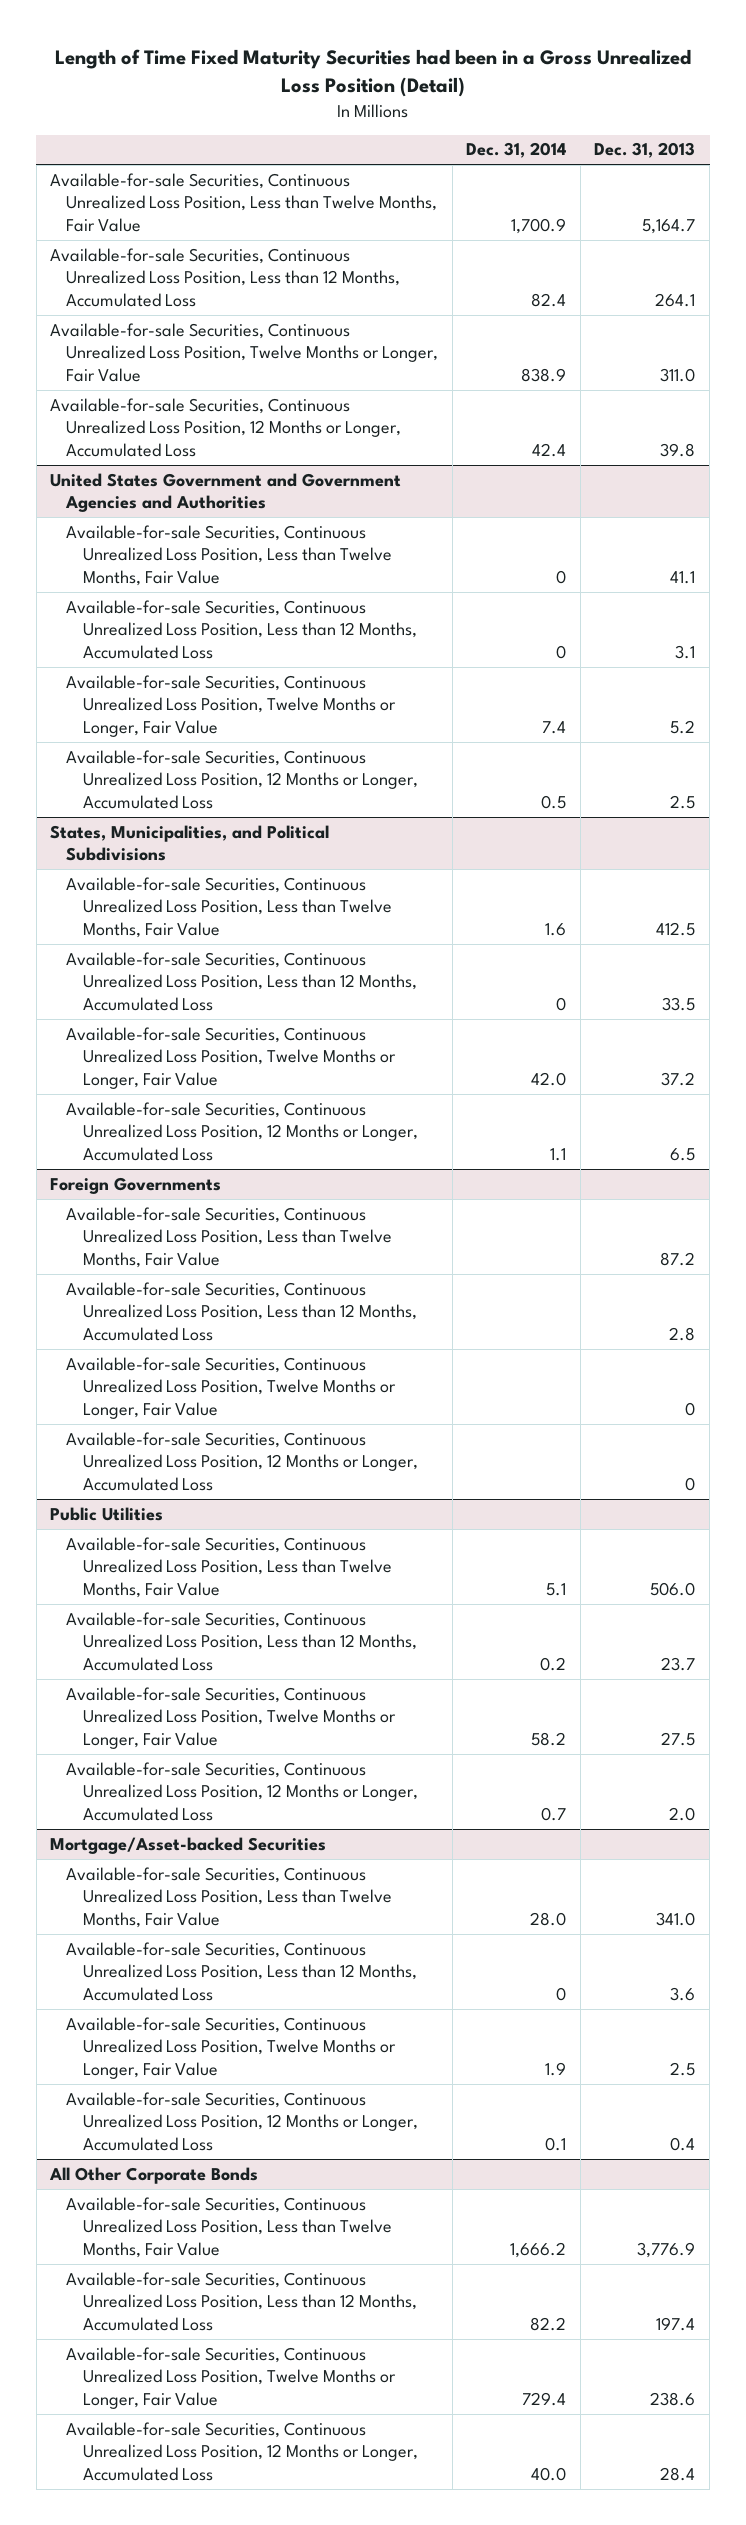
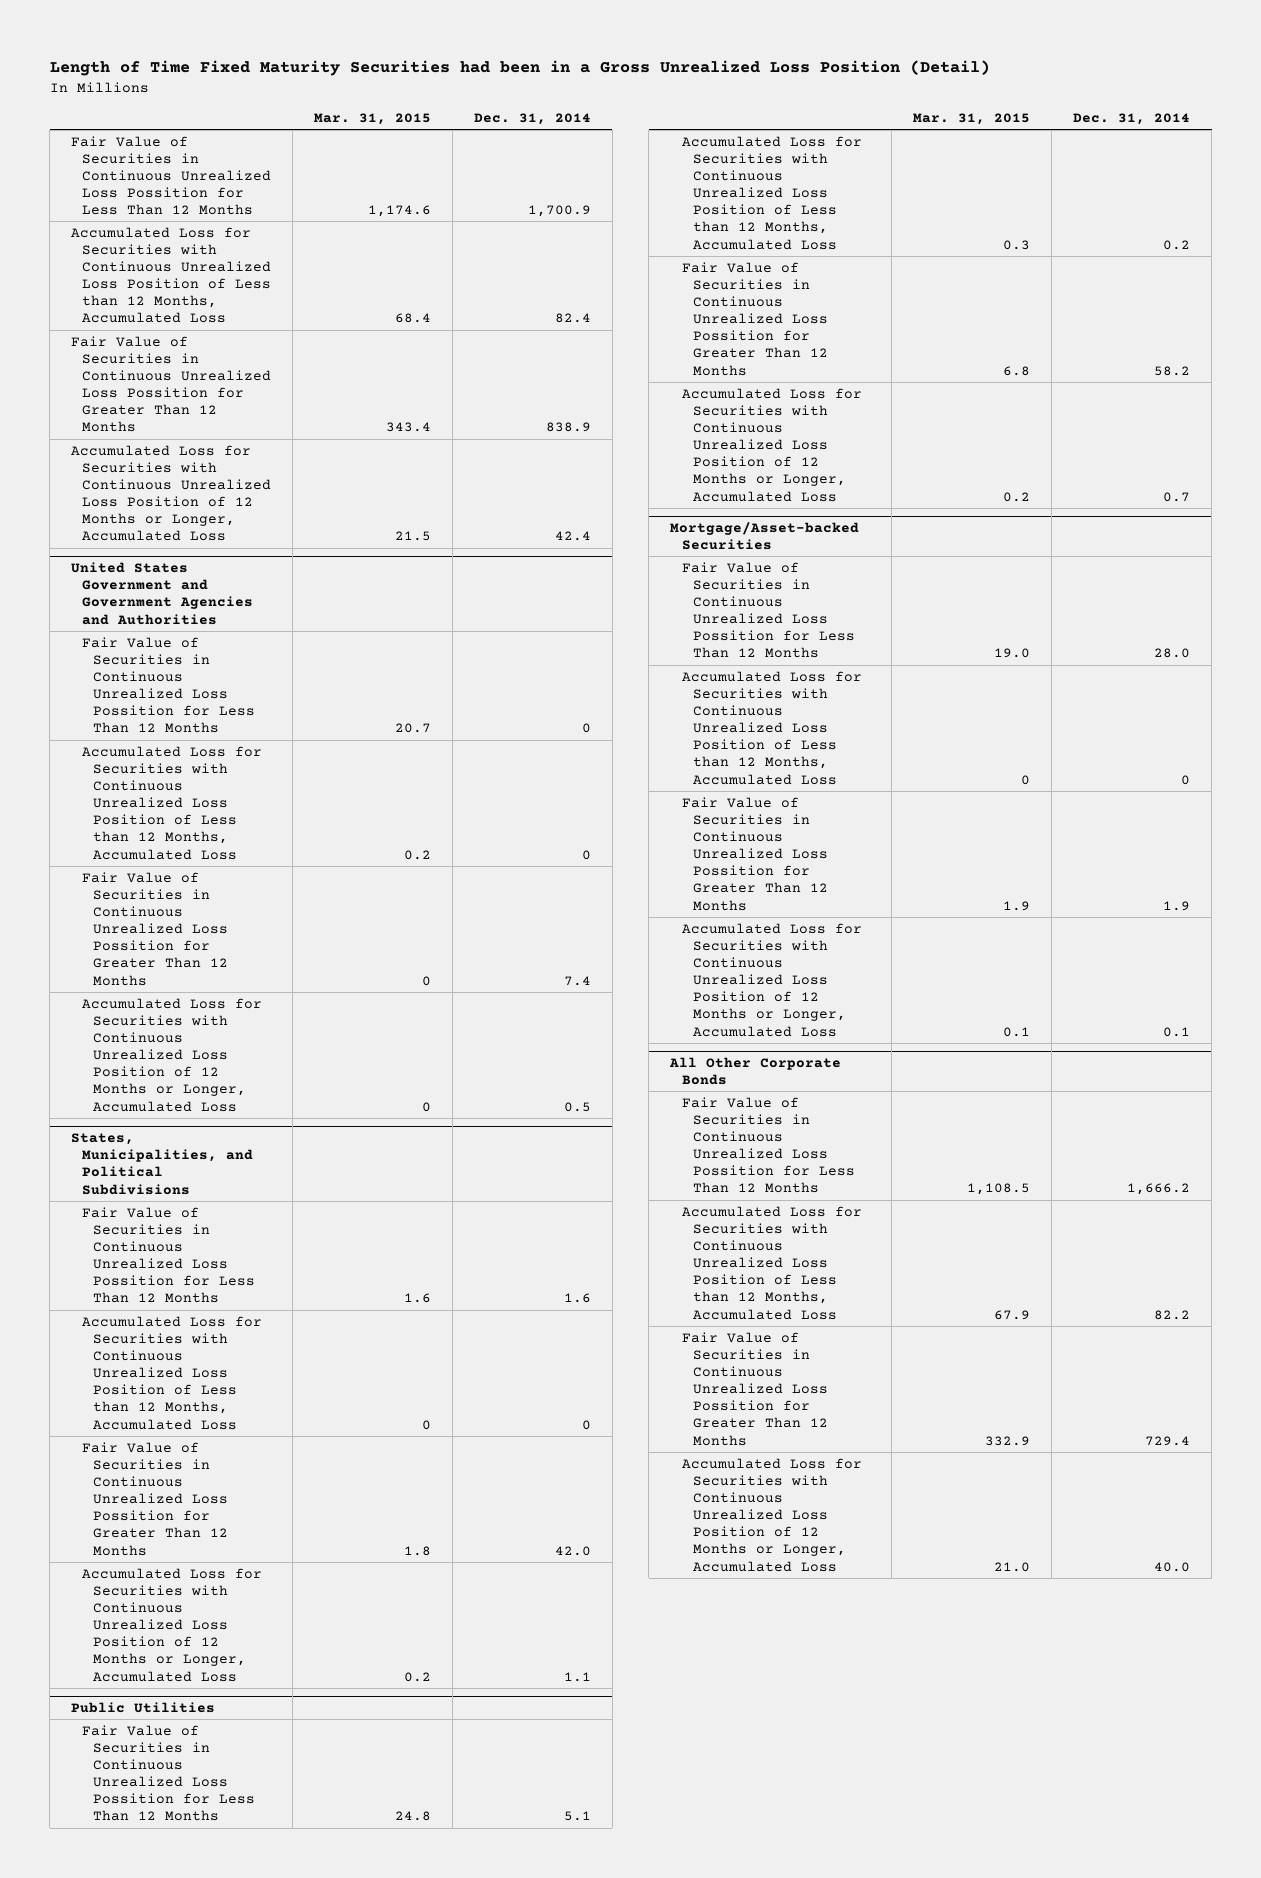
[594,142,696,159] Dec. 31, 2013 -> none
none -> [314,113,432,126] Mar. 31, 2015
[50,172,438,233] Available-for-sale Securities, Continuous Unrealized Loss Position, Less than Twelve Months, Fair Value -> [70,135,272,216] Fair Value of Securities in Continuous Unrealized Loss Possition for Less Than 12 Months
[50,247,401,308] Available-for-sale Securities, Continuous Unrealized Loss Position, Less than 12 Months, Accumulated Loss -> [70,226,272,324] Accumulated Loss for Securities with Continuous Unrealized Loss Position of Less than 12 Months, Accumulated Loss
[50,322,439,383] Available-for-sale Securities, Continuous Unrealized Loss Position, Twelve Months or Longer, Fair Value -> [70,335,272,433] Fair Value of Securities in Continuous Unrealized Loss Possition for Greater Than 12 Months
[50,397,402,458] Available-for-sale Securities, Continuous Unrealized Loss Position, 12 Months or Longer, Accumulated Loss -> [70,444,272,542] Accumulated Loss for Securities with Continuous Unrealized Loss Position of 12 Months or Longer, Accumulated Loss
[66,524,392,587] Available-for-sale Securities, Continuous Unrealized Loss Position, Less than Twelve Months, Fair Value -> [82,636,256,734] Fair Value of Securities in Continuous Unrealized Loss Possition for Less Than 12 Months
[66,599,417,660] Available-for-sale Securities, Continuous Unrealized Loss Position, Less than 12 Months, Accumulated Loss -> [82,745,263,860] Accumulated Loss for Securities with Continuous Unrealized Loss Position of Less than 12 Months, Accumulated Loss
[66,674,396,738] Available-for-sale Securities, Continuous Unrealized Loss Position, Twelve Months or Longer, Fair Value -> [82,871,229,986] Fair Value of Securities in Continuous Unrealized Loss Possition for Greater Than 12 Months
[66,749,418,810] Available-for-sale Securities, Continuous Unrealized Loss Position, 12 Months or Longer, Accumulated Loss -> [82,997,263,1112] Accumulated Loss for Securities with Continuous Unrealized Loss Position of 12 Months or Longer, Accumulated Loss
[50,1176,222,1194] Foreign Governments -> none
[66,1206,392,1269] Available-for-sale Securities, Continuous Unrealized Loss Position, Less than Twelve Months, Fair Value -> none
[66,1281,417,1342] Available-for-sale Securities, Continuous Unrealized Loss Position, Less than 12 Months, Accumulated Loss -> none
[66,1356,396,1420] Available-for-sale Securities, Continuous Unrealized Loss Position, Twelve Months or Longer, Fair Value -> none
[66,1431,418,1492] Available-for-sale Securities, Continuous Unrealized Loss Position, 12 Months or Longer, Accumulated Loss -> none
[66,876,392,939] Available-for-sale Securities, Continuous Unrealized Loss Position, Less than Twelve Months, Fair Value -> [82,1206,256,1304] Fair Value of Securities in Continuous Unrealized Loss Possition for Less Than 12 Months
[66,951,417,1012] Available-for-sale Securities, Continuous Unrealized Loss Position, Less than 12 Months, Accumulated Loss -> [82,1315,263,1430] Accumulated Loss for Securities with Continuous Unrealized Loss Position of Less than 12 Months, Accumulated Loss
[66,1026,396,1090] Available-for-sale Securities, Continuous Unrealized Loss Position, Twelve Months or Longer, Fair Value -> [82,1441,229,1556] Fair Value of Securities in Continuous Unrealized Loss Possition for Greater Than 12 Months
[66,1101,418,1162] Available-for-sale Securities, Continuous Unrealized Loss Position, 12 Months or Longer, Accumulated Loss -> [82,1567,263,1682] Accumulated Loss for Securities with Continuous Unrealized Loss Position of 12 Months or Longer, Accumulated Loss
[66,1536,392,1599] Available-for-sale Securities, Continuous Unrealized Loss Position, Less than Twelve Months, Fair Value -> [82,1724,256,1822] Fair Value of Securities in Continuous Unrealized Loss Possition for Less Than 12 Months
[66,1611,417,1672] Available-for-sale Securities, Continuous Unrealized Loss Position, Less than 12 Months, Accumulated Loss -> [681,135,862,250] Accumulated Loss for Securities with Continuous Unrealized Loss Position of Less than 12 Months, Accumulated Loss
[66,1686,396,1750] Available-for-sale Securities, Continuous Unrealized Loss Position, Twelve Months or Longer, Fair Value -> [681,261,828,376] Fair Value of Securities in Continuous Unrealized Loss Possition for Greater Than 12 Months
[66,1761,418,1822] Available-for-sale Securities, Continuous Unrealized Loss Position, 12 Months or Longer, Accumulated Loss -> [681,387,862,502] Accumulated Loss for Securities with Continuous Unrealized Loss Position of 12 Months or Longer, Accumulated Loss
[66,1866,392,1929] Available-for-sale Securities, Continuous Unrealized Loss Position, Less than Twelve Months, Fair Value -> [681,561,855,659] Fair Value of Securities in Continuous Unrealized Loss Possition for Less Than 12 Months
[66,1941,417,2002] Available-for-sale Securities, Continuous Unrealized Loss Position, Less than 12 Months, Accumulated Loss -> [681,670,862,785] Accumulated Loss for Securities with Continuous Unrealized Loss Position of Less than 12 Months, Accumulated Loss
[66,2016,396,2080] Available-for-sale Securities, Continuous Unrealized Loss Position, Twelve Months or Longer, Fair Value -> [681,796,828,911] Fair Value of Securities in Continuous Unrealized Loss Possition for Greater Than 12 Months
[66,2091,418,2152] Available-for-sale Securities, Continuous Unrealized Loss Position, 12 Months or Longer, Accumulated Loss -> [681,922,862,1037] Accumulated Loss for Securities with Continuous Unrealized Loss Position of 12 Months or Longer, Accumulated Loss
[66,2196,392,2259] Available-for-sale Securities, Continuous Unrealized Loss Position, Less than Twelve Months, Fair Value -> [681,1096,855,1194] Fair Value of Securities in Continuous Unrealized Loss Possition for Less Than 12 Months
[66,2271,417,2332] Available-for-sale Securities, Continuous Unrealized Loss Position, Less than 12 Months, Accumulated Loss -> [681,1205,862,1320] Accumulated Loss for Securities with Continuous Unrealized Loss Position of Less than 12 Months, Accumulated Loss
[66,2346,396,2410] Available-for-sale Securities, Continuous Unrealized Loss Position, Twelve Months or Longer, Fair Value -> [681,1331,828,1446] Fair Value of Securities in Continuous Unrealized Loss Possition for Greater Than 12 Months
[66,2421,418,2482] Available-for-sale Securities, Continuous Unrealized Loss Position, 12 Months or Longer, Accumulated Loss -> [681,1457,862,1572] Accumulated Loss for Securities with Continuous Unrealized Loss Position of 12 Months or Longer, Accumulated Loss

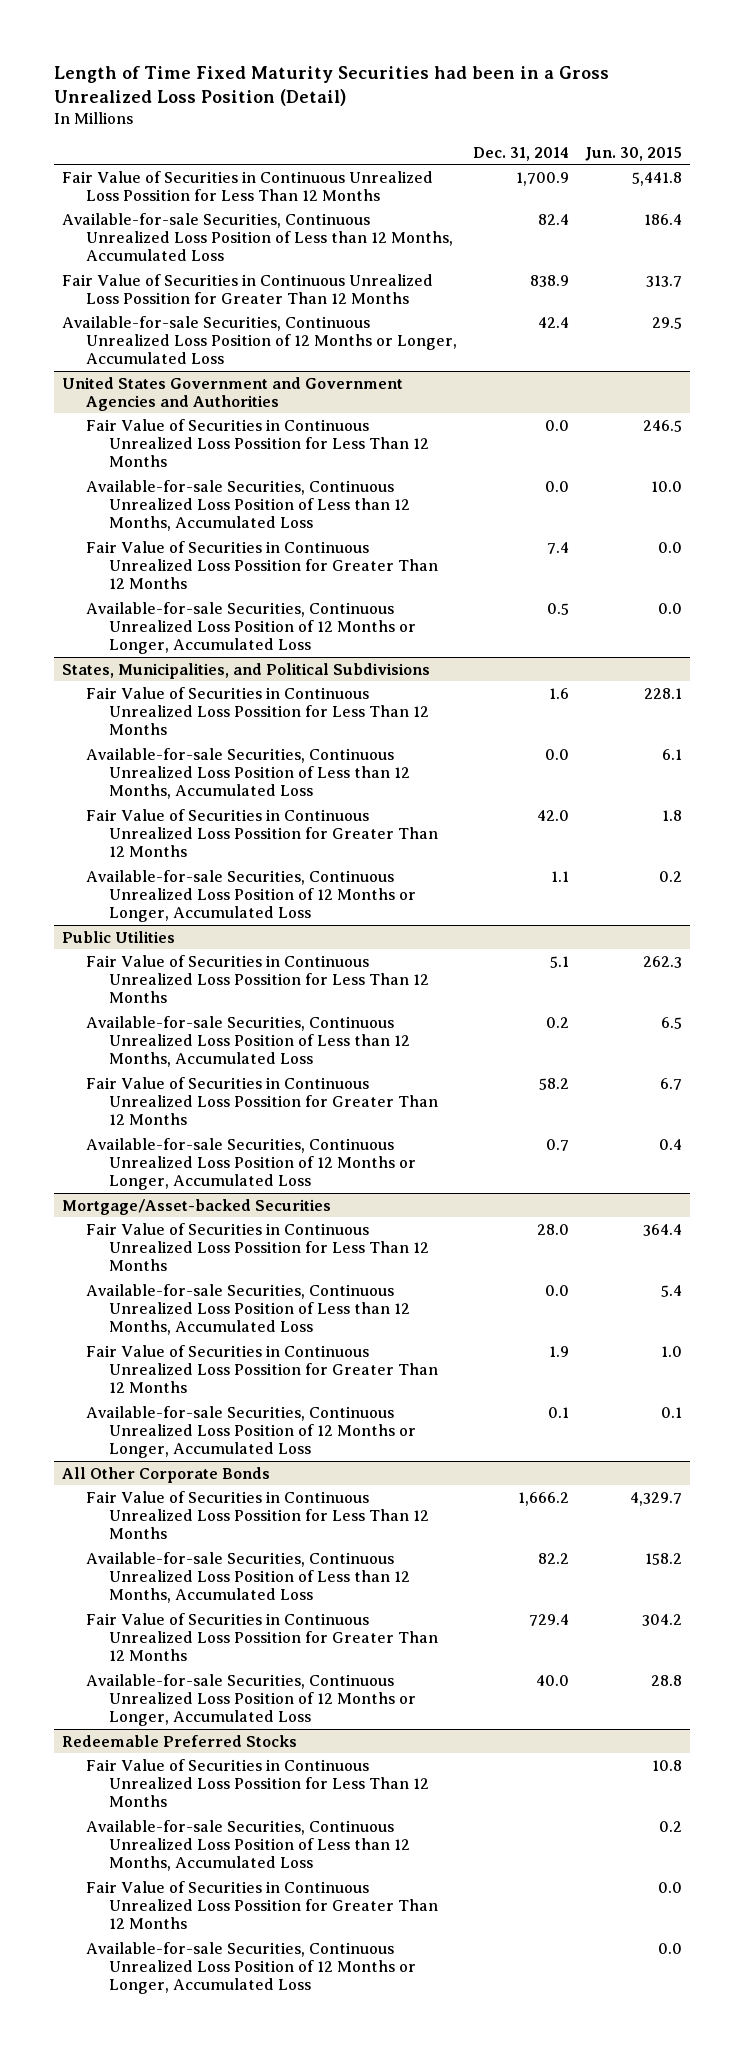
[314,113,432,126] Mar. 31, 2015 -> none
none -> [585,146,683,161] Jun. 30, 2015
[70,226,272,324] Accumulated Loss for Securities with Continuous Unrealized Loss Position of Less than 12 Months, Accumulated Loss -> [62,212,453,261] Available-for-sale Securities, Continuous Unrealized Loss Position of Less than 12 Months, Accumulated Loss
[70,444,272,542] Accumulated Loss for Securities with Continuous Unrealized Loss Position of 12 Months or Longer, Accumulated Loss -> [62,315,457,364] Available-for-sale Securities, Continuous Unrealized Loss Position of 12 Months or Longer, Accumulated Loss
[581,723,591,734] 0 -> [545,419,570,431] 0.0
[82,745,263,860] Accumulated Loss for Securities with Continuous Unrealized Loss Position of Less than 12 Months, Accumulated Loss -> [85,479,411,531] Available-for-sale Securities, Continuous Unrealized Loss Position of Less than 12 Months, Accumulated Loss
[581,849,591,860] 0 -> [545,480,570,492] 0.0
[82,997,263,1112] Accumulated Loss for Securities with Continuous Unrealized Loss Position of 12 Months or Longer, Accumulated Loss -> [85,601,417,654] Available-for-sale Securities, Continuous Unrealized Loss Position of 12 Months or Longer, Accumulated Loss
[82,1315,263,1430] Accumulated Loss for Securities with Continuous Unrealized Loss Position of Less than 12 Months, Accumulated Loss -> [85,747,411,799] Available-for-sale Securities, Continuous Unrealized Loss Position of Less than 12 Months, Accumulated Loss
[581,1419,591,1430] 0 -> [545,748,570,760] 0.0
[82,1567,263,1682] Accumulated Loss for Securities with Continuous Unrealized Loss Position of 12 Months or Longer, Accumulated Loss -> [85,869,417,922] Available-for-sale Securities, Continuous Unrealized Loss Position of 12 Months or Longer, Accumulated Loss
[681,135,862,250] Accumulated Loss for Securities with Continuous Unrealized Loss Position of Less than 12 Months, Accumulated Loss -> [85,1015,411,1067] Available-for-sale Securities, Continuous Unrealized Loss Position of Less than 12 Months, Accumulated Loss
[681,387,862,502] Accumulated Loss for Securities with Continuous Unrealized Loss Position of 12 Months or Longer, Accumulated Loss -> [85,1137,417,1190] Available-for-sale Securities, Continuous Unrealized Loss Position of 12 Months or Longer, Accumulated Loss
[681,670,862,785] Accumulated Loss for Securities with Continuous Unrealized Loss Position of Less than 12 Months, Accumulated Loss -> [85,1283,411,1335] Available-for-sale Securities, Continuous Unrealized Loss Position of Less than 12 Months, Accumulated Loss
[1181,774,1191,785] 0 -> [545,1284,570,1296] 0.0
[681,922,862,1037] Accumulated Loss for Securities with Continuous Unrealized Loss Position of 12 Months or Longer, Accumulated Loss -> [85,1405,417,1458] Available-for-sale Securities, Continuous Unrealized Loss Position of 12 Months or Longer, Accumulated Loss
[681,1205,862,1320] Accumulated Loss for Securities with Continuous Unrealized Loss Position of Less than 12 Months, Accumulated Loss -> [85,1551,411,1603] Available-for-sale Securities, Continuous Unrealized Loss Position of Less than 12 Months, Accumulated Loss
[681,1457,862,1572] Accumulated Loss for Securities with Continuous Unrealized Loss Position of 12 Months or Longer, Accumulated Loss -> [85,1673,417,1726] Available-for-sale Securities, Continuous Unrealized Loss Position of 12 Months or Longer, Accumulated Loss
none -> [62,1734,298,1747] Redeemable Preferred Stocks
none -> [85,1758,430,1807] Fair Value of Securities in Continuous Unrealized Loss Possition for Less Than 12 Months
none -> [85,1819,411,1871] Available-for-sale Securities, Continuous Unrealized Loss Position of Less than 12 Months, Accumulated Loss
none -> [85,1880,439,1929] Fair Value of Securities in Continuous Unrealized Loss Possition for Greater Than 12 Months
none -> [85,1941,417,1994] Available-for-sale Securities, Continuous Unrealized Loss Position of 12 Months or Longer, Accumulated Loss

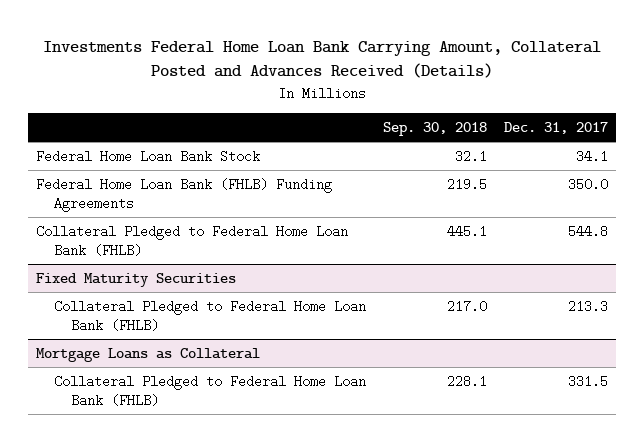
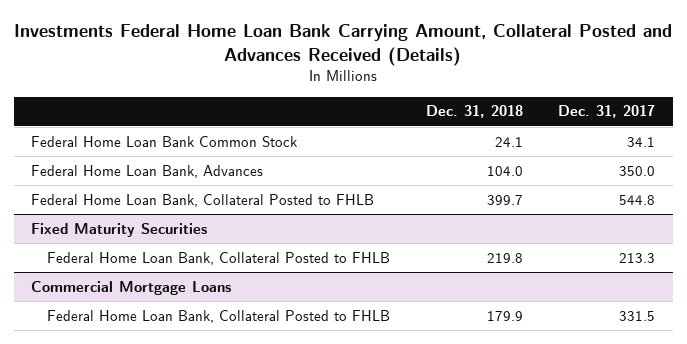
[382,121,487,136] Sep. 30, 2018 -> none
none -> [425,105,523,119] Dec. 31, 2018
[36,149,261,163] Federal Home Loan Bank Stock -> [31,135,299,147] Federal Home Loan Bank Common Stock
[36,177,333,212] Federal Home Loan Bank (FHLB) Funding Agreements -> [31,164,264,178] Federal Home Loan Bank, Advances
[36,224,349,257] Collateral Pledged to Federal Home Loan Bank (FHLB) -> [31,193,375,207] Federal Home Loan Bank, Collateral Posted to FHLB
[53,299,366,332] Collateral Pledged to Federal Home Loan Bank (FHLB) -> [46,251,390,265] Federal Home Loan Bank, Collateral Posted to FHLB
[36,347,261,362] Mortgage Loans as Collateral -> [31,280,232,295] Commercial Mortgage Loans
[53,374,366,407] Collateral Pledged to Federal Home Loan Bank (FHLB) -> [46,309,390,323] Federal Home Loan Bank, Collateral Posted to FHLB

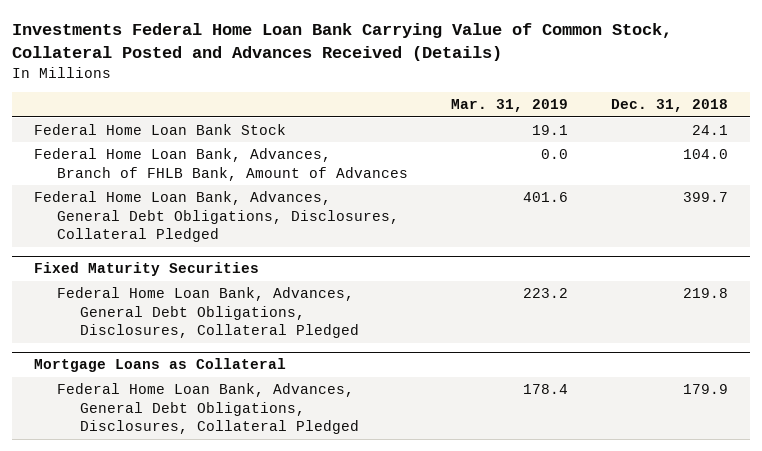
[14,24,673,66] Investments Federal Home Loan Bank Carrying Amount, Collateral Posted and Advances Received (Details) -> [12,22,673,61] Investments Federal Home Loan Bank Carrying Value of Common Stock, Collateral Posted and Advances Received (Details)
[558,105,656,119] Dec. 31, 2017 -> none
none -> [450,99,568,113] Mar. 31, 2019
[31,135,299,147] Federal Home Loan Bank Common Stock -> [33,124,286,136] Federal Home Loan Bank Stock
[31,164,264,178] Federal Home Loan Bank, Advances -> [33,148,408,181] Federal Home Loan Bank, Advances, Branch of FHLB Bank, Amount of Advances
[31,193,375,207] Federal Home Loan Bank, Collateral Posted to FHLB -> [33,191,399,243] Federal Home Loan Bank, Advances, General Debt Obligations, Disclosures, Collateral Pledged
[46,251,390,265] Federal Home Loan Bank, Collateral Posted to FHLB -> [56,287,360,339] Federal Home Loan Bank, Advances, General Debt Obligations, Disclosures, Collateral Pledged
[31,280,232,295] Commercial Mortgage Loans -> [33,358,286,373] Mortgage Loans as Collateral
[46,309,390,323] Federal Home Loan Bank, Collateral Posted to FHLB -> [56,383,360,435] Federal Home Loan Bank, Advances, General Debt Obligations, Disclosures, Collateral Pledged

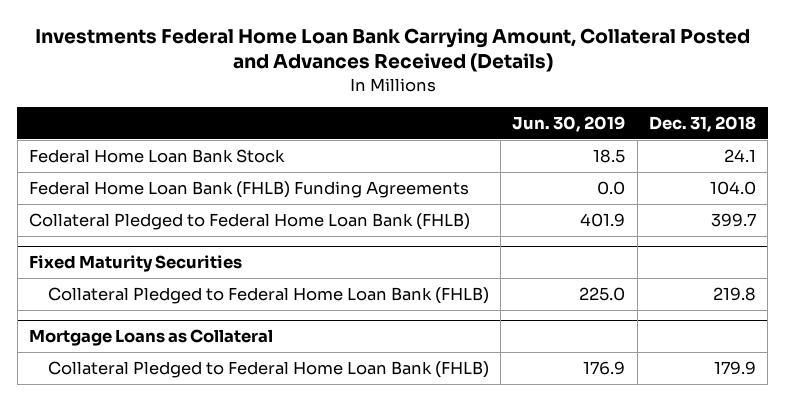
[12,22,673,61] Investments Federal Home Loan Bank Carrying Value of Common Stock, Collateral Posted and Advances Received (Details) -> [34,27,750,73] Investments Federal Home Loan Bank Carrying Amount, Collateral Posted and Advances Received (Details)
[450,99,568,113] Mar. 31, 2019 -> none
none -> [512,116,626,133] Jun. 30, 2019
[33,148,408,181] Federal Home Loan Bank, Advances, Branch of FHLB Bank, Amount of Advances -> [29,181,470,199] Federal Home Loan Bank (FHLB) Funding Agreements
[33,191,399,243] Federal Home Loan Bank, Advances, General Debt Obligations, Disclosures, Collateral Pledged -> [29,213,471,231] Collateral Pledged to Federal Home Loan Bank (FHLB)
[56,287,360,339] Federal Home Loan Bank, Advances, General Debt Obligations, Disclosures, Collateral Pledged -> [47,287,489,305] Collateral Pledged to Federal Home Loan Bank (FHLB)
[56,383,360,435] Federal Home Loan Bank, Advances, General Debt Obligations, Disclosures, Collateral Pledged -> [47,361,489,379] Collateral Pledged to Federal Home Loan Bank (FHLB)

